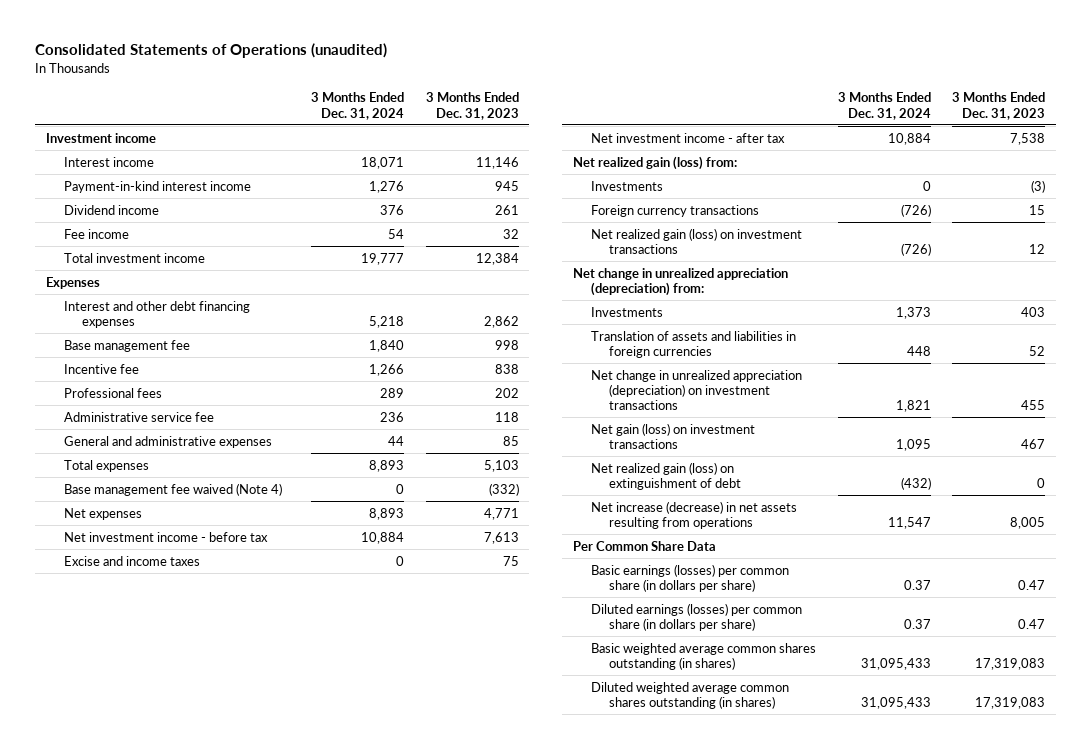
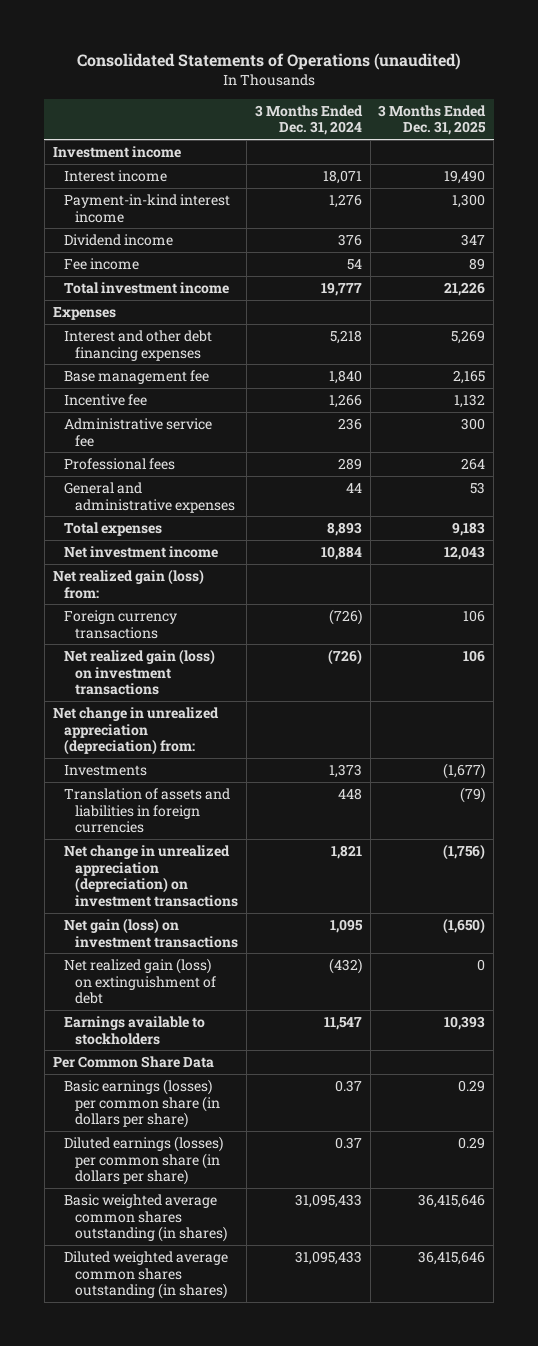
[425,92,519,120] 3 Months Ended Dec. 31, 2023 -> none
none -> [378,104,487,136] 3 Months Ended Dec. 31, 2025
[64,387,163,398] Professional fees -> [64,457,176,470] Professional fees
[64,482,283,496] Base management fee waived (Note 4) -> none
[64,507,143,520] Net expenses -> none
[64,555,201,566] Excise and income taxes -> none
[591,132,786,143] Net investment income - after tax -> none
[64,531,269,542] Net investment income - before tax -> [64,545,219,558] Net investment income
[591,180,664,191] Investments -> none
[591,500,798,529] Net increase (decrease) in net assets resulting from operations -> [64,1015,206,1045] Earnings available to stockholders

